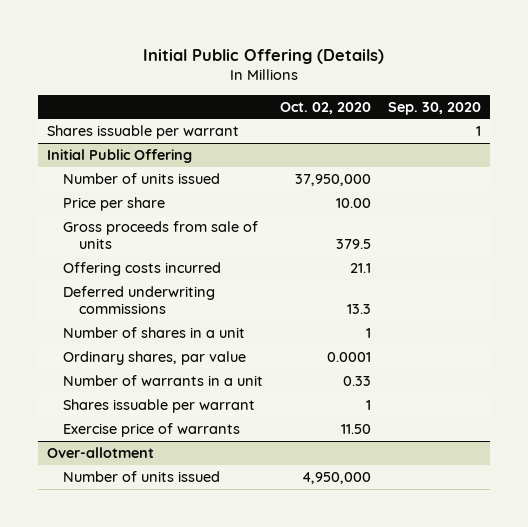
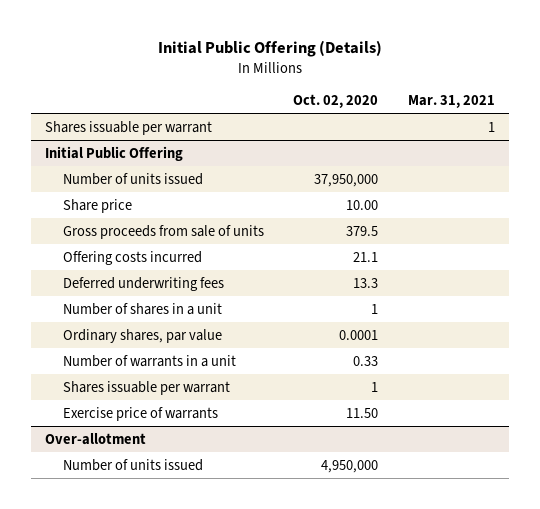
[388,101,482,115] Sep. 30, 2020 -> none
none -> [407,94,495,108] Mar. 31, 2021
[63,197,166,212] Price per share -> [63,198,133,213] Share price
[63,286,216,314] Deferred underwriting commissions -> [63,276,225,291] Deferred underwriting fees

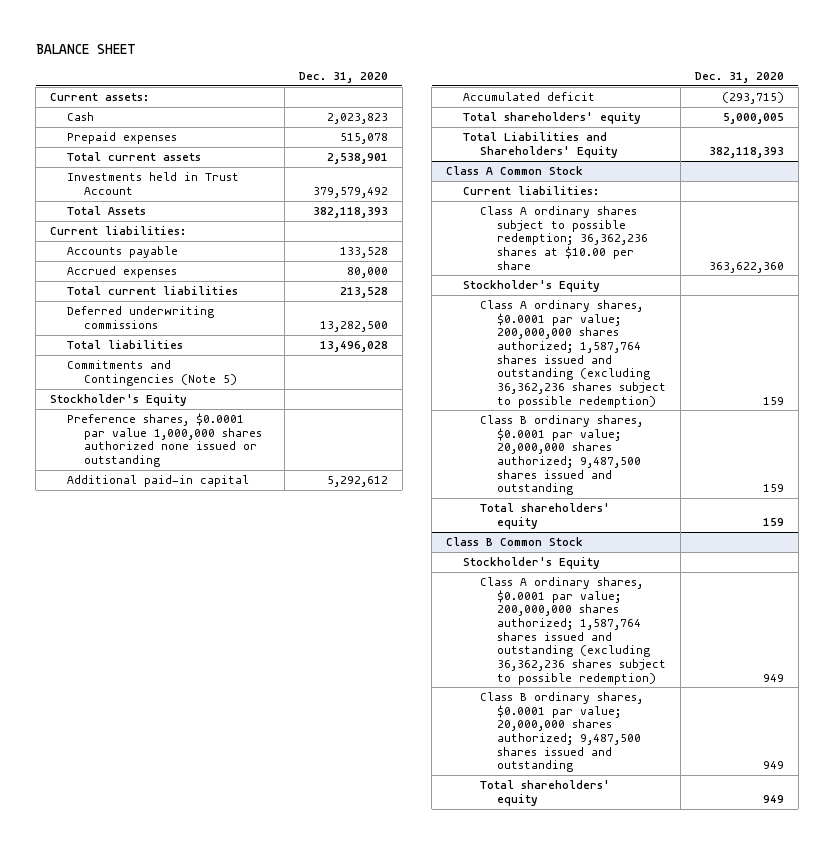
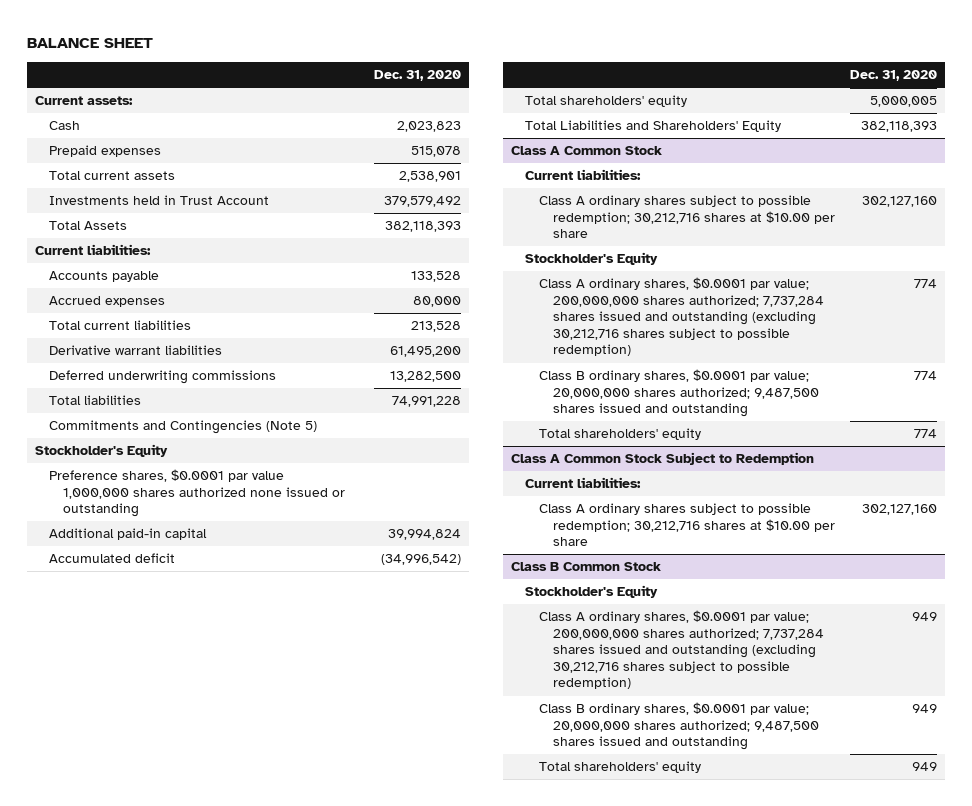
none -> [48,345,222,356] Derivative warrant liabilities
[319,341,388,353] 13,496,028 -> [392,396,462,408] 74,991,228
[326,476,388,488] 5,292,612 -> [388,529,462,541] 39,994,824
[721,92,784,105] (293,715) -> [381,554,462,566] (34,996,542)
[480,206,649,270] Class A ordinary shares subject to possible redemption; 36,362,236 shares at $10.00 per share -> [538,195,835,239] Class A ordinary shares subject to possible redemption; 30,212,716 shares at $10.00 per share
[708,261,784,273] 363,622,360 -> [862,196,938,208] 302,127,160
[480,300,667,408] Class A ordinary shares, $0.0001 par value; 200,000,000 shares authorized; 1,587,764 shares issued and outstanding (excluding 36,362,236 shares subject to possible redemption) -> [538,277,824,357] Class A ordinary shares, $0.0001 par value; 200,000,000 shares authorized; 7,737,284 shares issued and outstanding (excluding 30,212,716 shares subject to possible redemption)
[762,396,784,405] 159 -> [914,279,938,289] 774
[762,484,784,493] 159 -> [914,371,938,381] 774
[762,517,784,526] 159 -> [914,429,938,439] 774
none -> [510,452,814,466] Class A Common Stock Subject to Redemption
none -> [524,477,641,489] Current liabilities:
none -> [538,503,835,547] Class A ordinary shares subject to possible redemption; 30,212,716 shares at $10.00 per share
[480,577,667,685] Class A ordinary shares, $0.0001 par value; 200,000,000 shares authorized; 1,587,764 shares issued and outstanding (excluding 36,362,236 shares subject to possible redemption) -> [538,610,824,690] Class A ordinary shares, $0.0001 par value; 200,000,000 shares authorized; 7,737,284 shares issued and outstanding (excluding 30,212,716 shares subject to possible redemption)

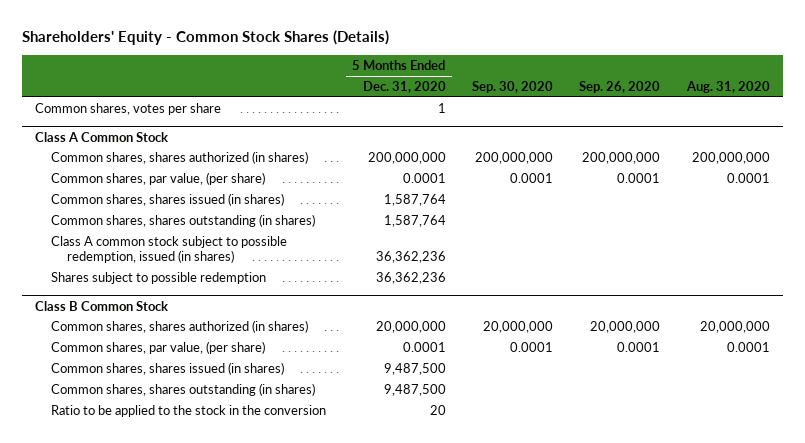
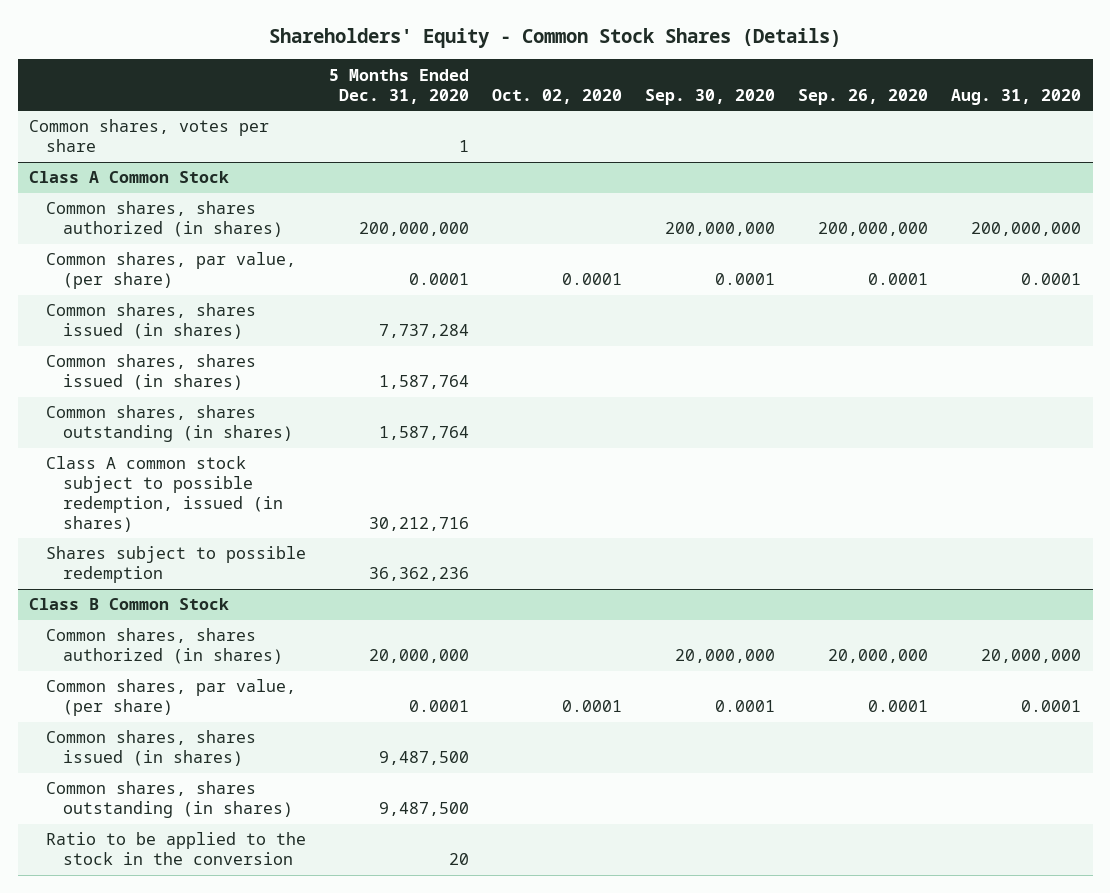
none -> [492,88,623,104] Oct. 02, 2020
none -> [46,303,257,340] Common shares, shares issued (in shares)
[375,251,446,264] 36,362,236 -> [369,516,470,531] 30,212,716

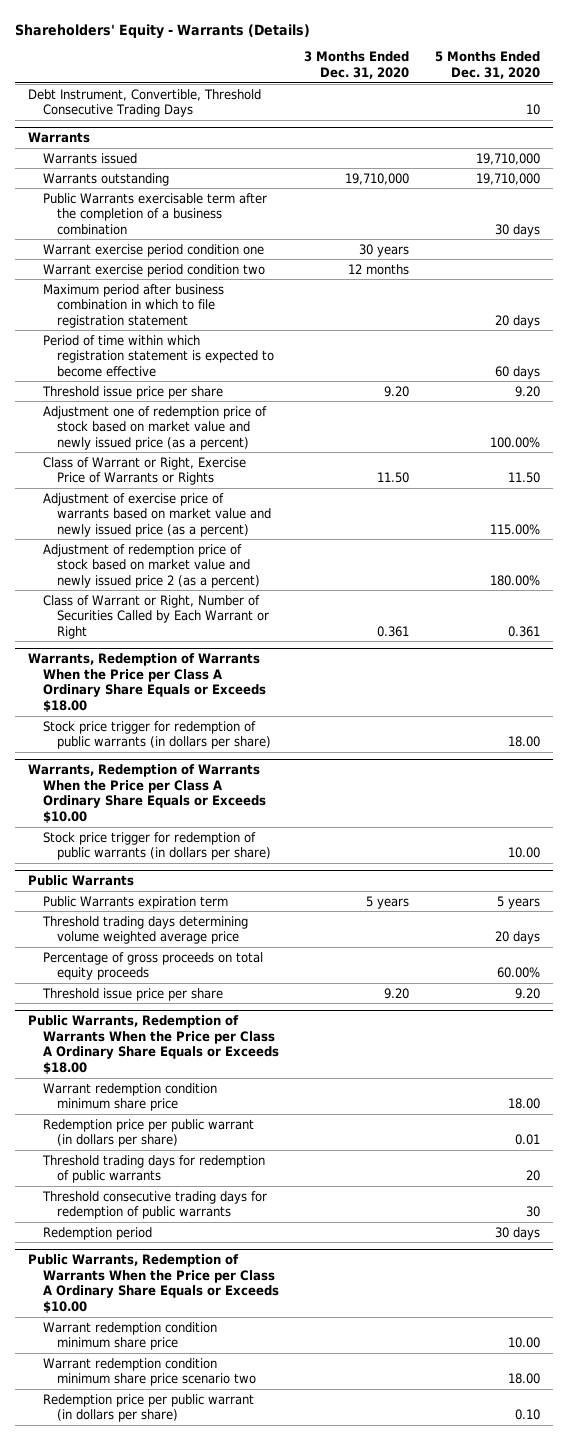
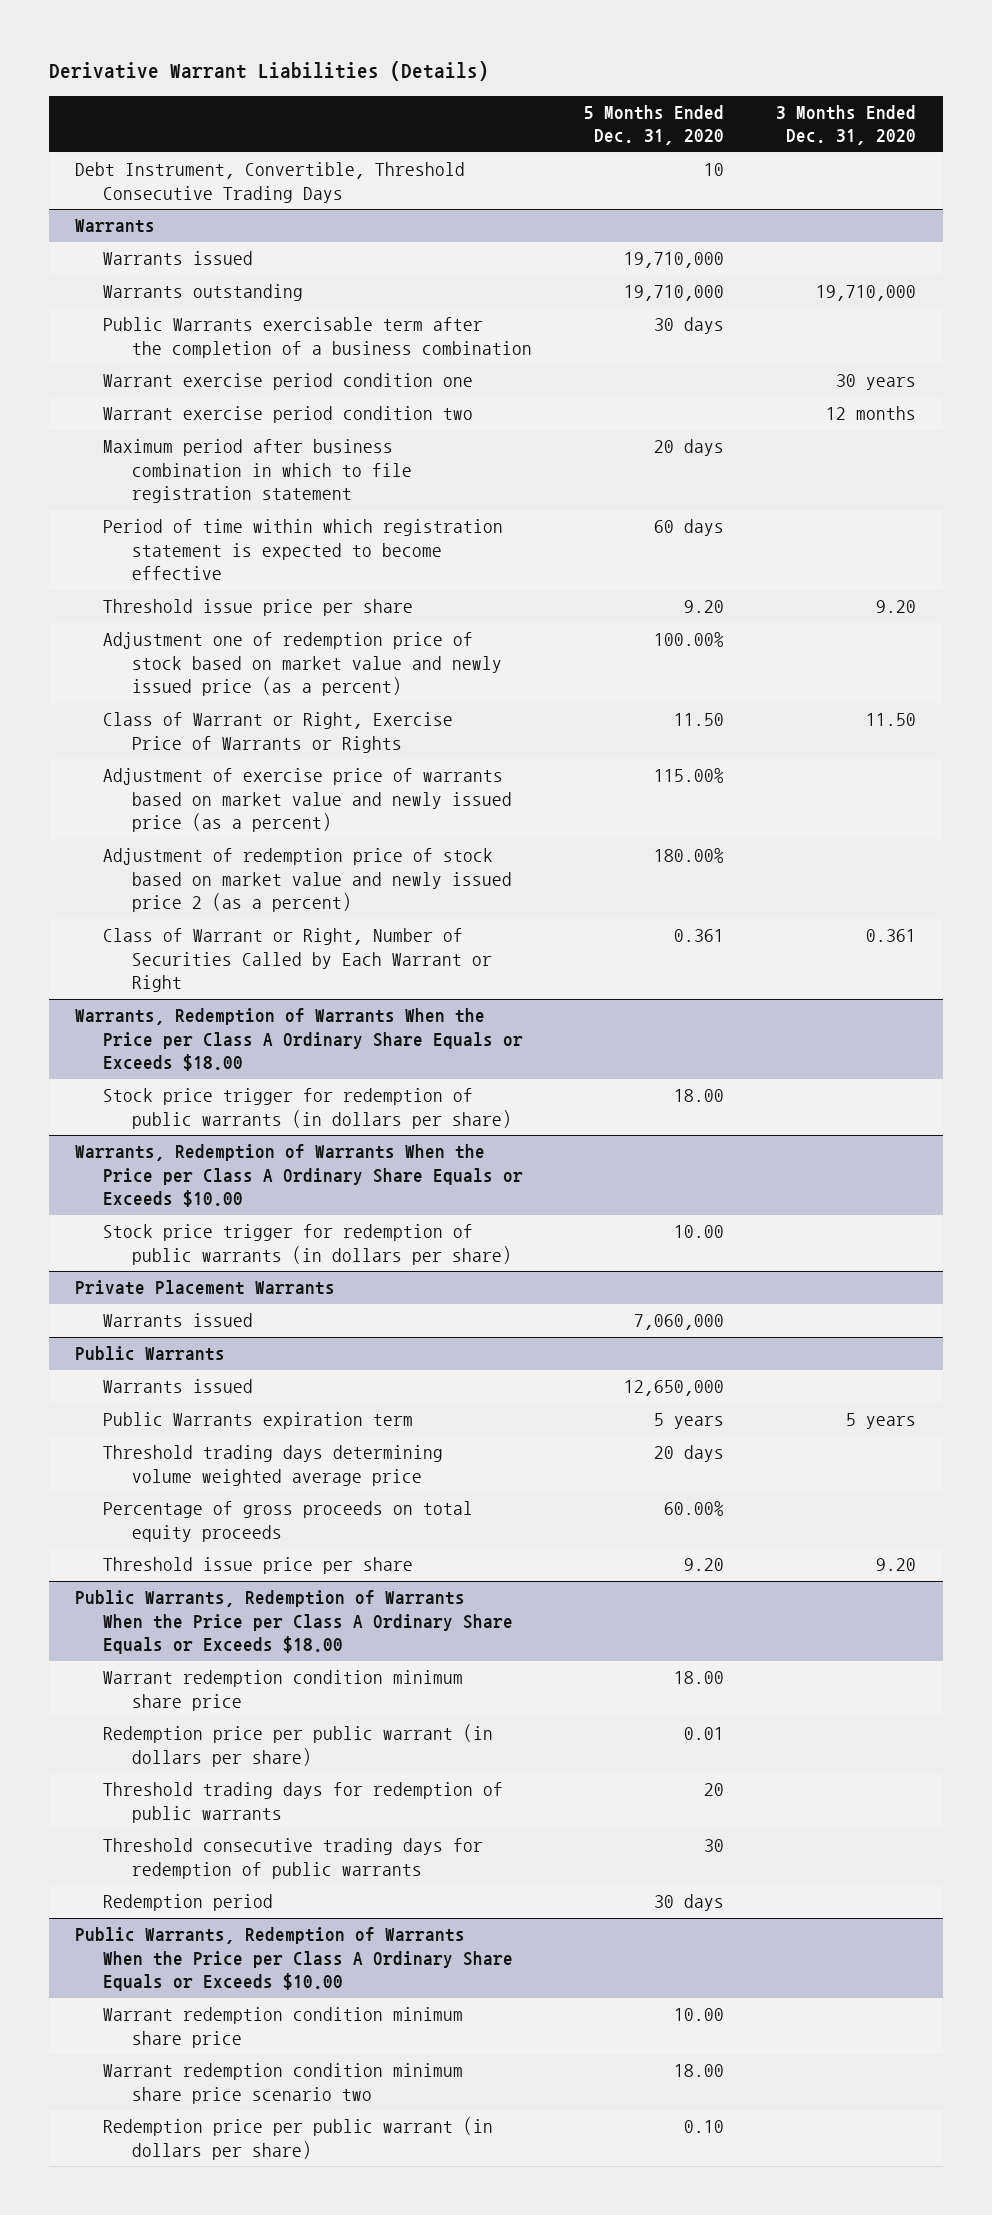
[15,23,311,39] Shareholders' Equity - Warrants (Details) -> [48,61,489,82] Derivative Warrant Liabilities (Details)
none -> [75,1280,336,1296] Private Placement Warrants
none -> [103,1313,254,1328] Warrants issued
none -> [103,1379,254,1394] Warrants issued

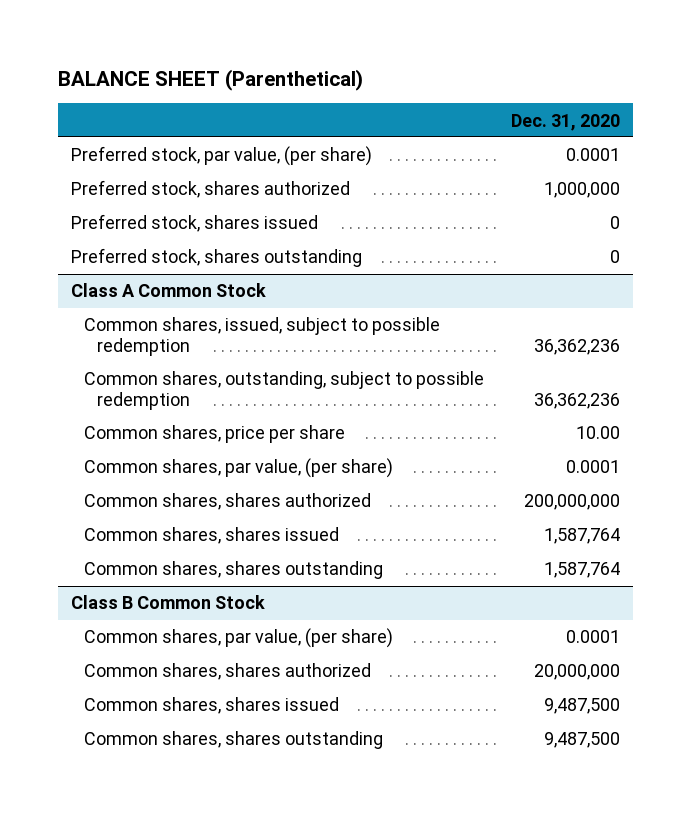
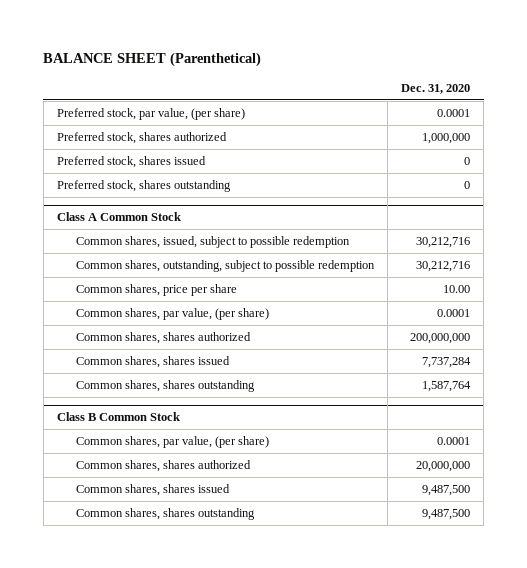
[533,338,620,355] 36,362,236 -> [416,237,471,249] 30,212,716
[533,392,620,409] 36,362,236 -> [416,261,471,273] 30,212,716
[543,528,620,545] 1,587,764 -> [422,357,472,369] 7,737,284

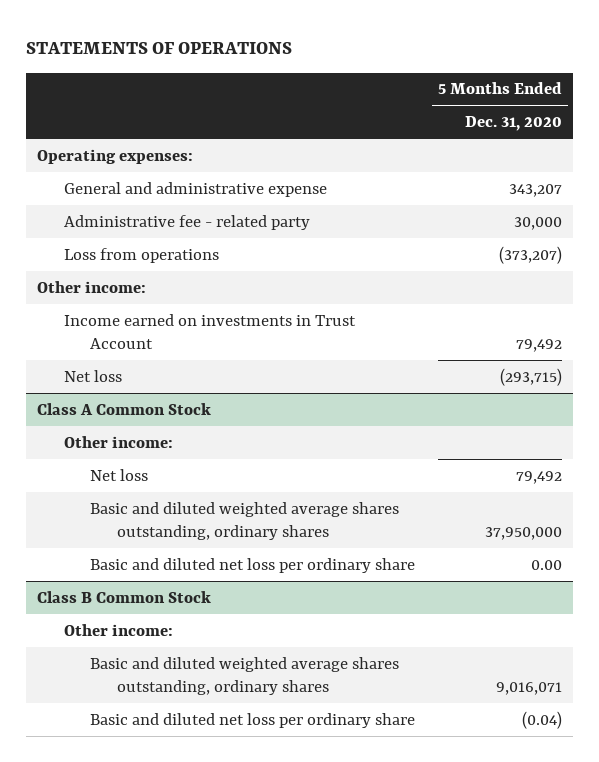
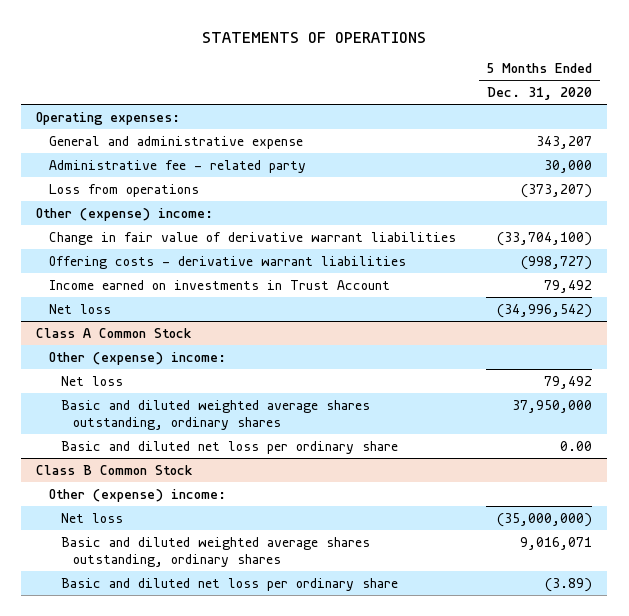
[37,280,147,293] Other income: -> [36,207,214,221] Other (expense) income:
none -> [48,231,456,245] Change in fair value of derivative warrant liabilities
none -> [48,255,406,269] Offering costs - derivative warrant liabilities
[499,367,562,386] (293,715) -> [497,303,593,318] (34,996,542)
[63,435,173,448] Other income: -> [48,351,226,365] Other (expense) income:
[63,623,173,636] Other income: -> [48,488,226,502] Other (expense) income:
none -> [60,512,123,523] Net loss
[521,710,562,729] (0.04) -> [545,577,593,592] (3.89)

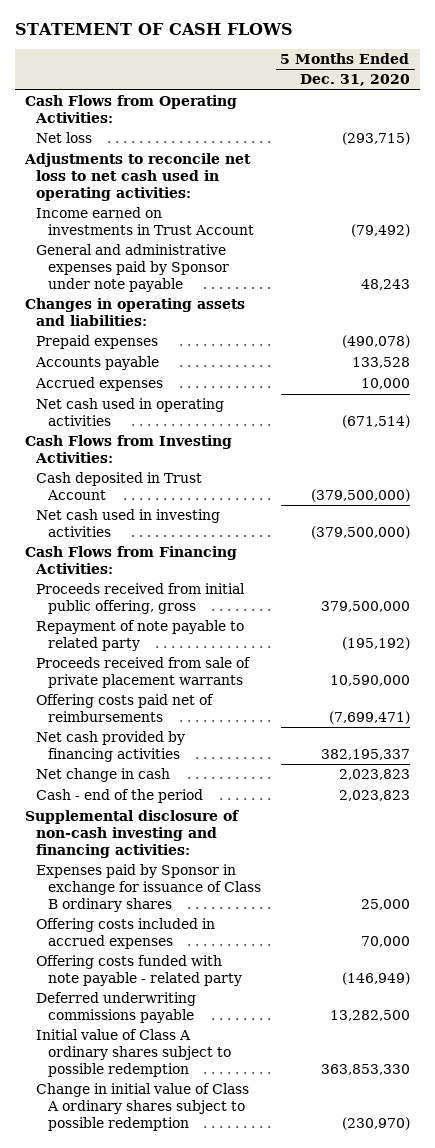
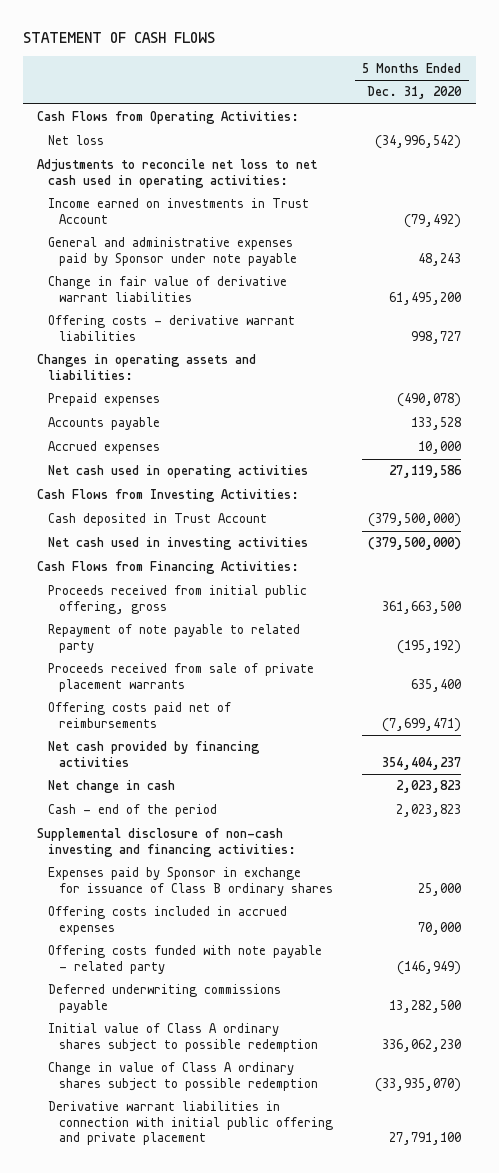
[341,132,410,146] (293,715) -> [375,135,462,150] (34,996,542)
none -> [48,276,288,302] Change in fair value of derivative warrant liabilities
none -> [48,315,296,341] Offering costs - derivative warrant liabilities
[341,415,410,429] (671,514) -> [389,465,463,479] 27,119,586
[320,601,410,613] 379,500,000 -> [382,600,462,614] 361,663,500
[329,675,410,687] 10,590,000 -> [411,678,462,692] 635,400
[320,749,410,761] 382,195,337 -> [382,756,462,770] 354,404,237
[320,1064,410,1076] 363,853,330 -> [382,1038,462,1052] 336,062,230
[36,1083,250,1132] Change in initial value of Class A ordinary shares subject to possible redemption -> [48,1062,319,1091] Change in value of Class A ordinary shares subject to possible redemption
[341,1117,410,1131] (230,970) -> [375,1077,462,1092] (33,935,070)
none -> [48,1101,334,1146] Derivative warrant liabilities in connection with initial public offering and private placement

